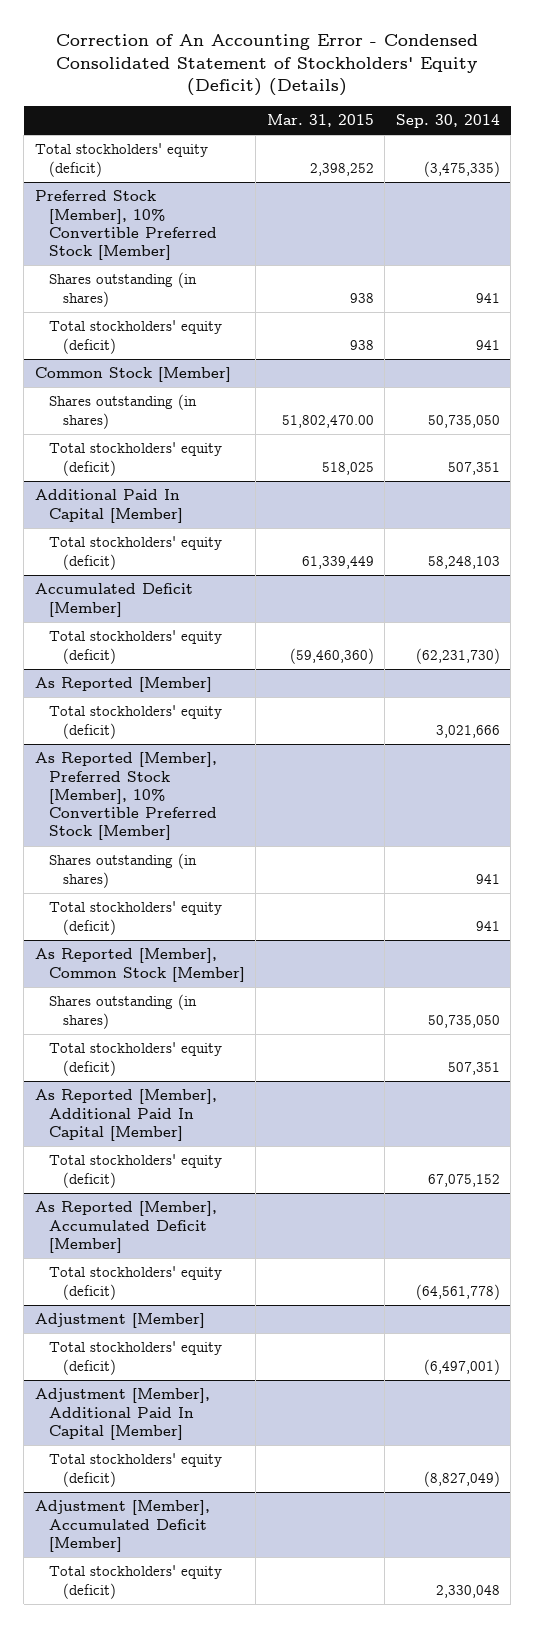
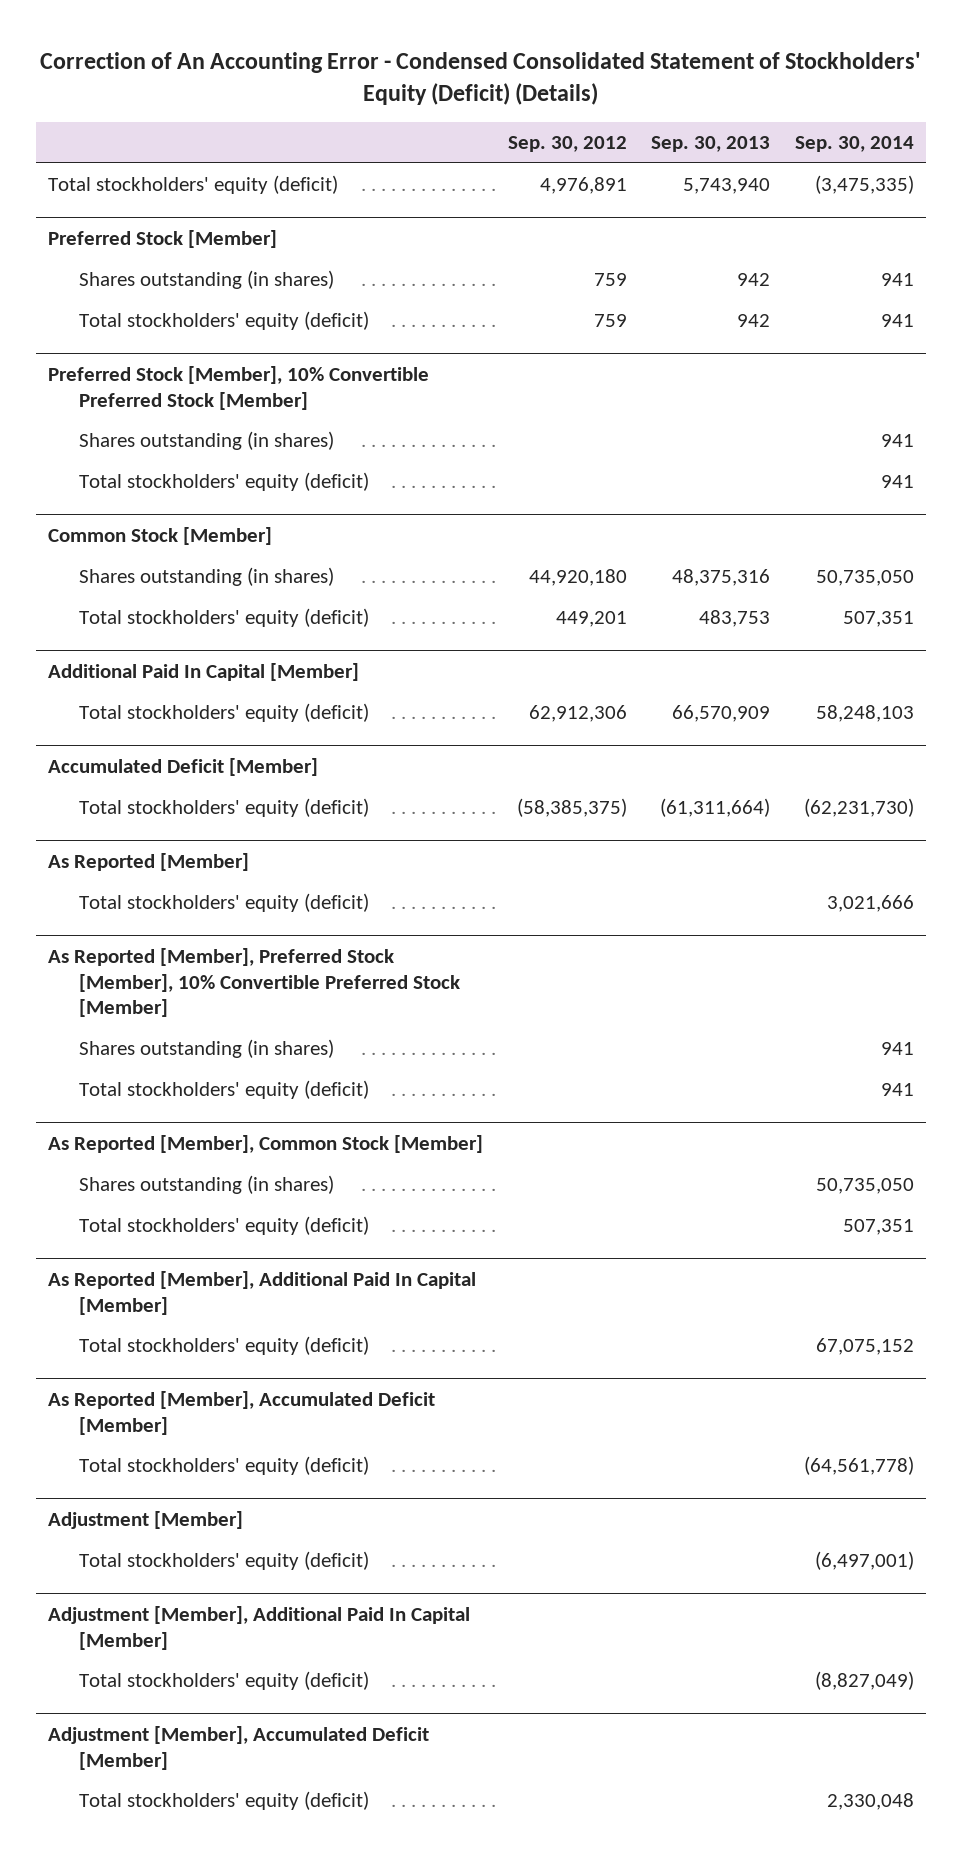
[266,114,374,128] Mar. 31, 2015 -> none
none -> [507,135,627,152] Sep. 30, 2012
none -> [651,135,771,152] Sep. 30, 2013
none -> [48,229,278,248] Preferred Stock [Member]
none -> [78,270,334,290] Shares outstanding (in shares)
none -> [78,311,369,331] Total stockholders' equity (deficit)

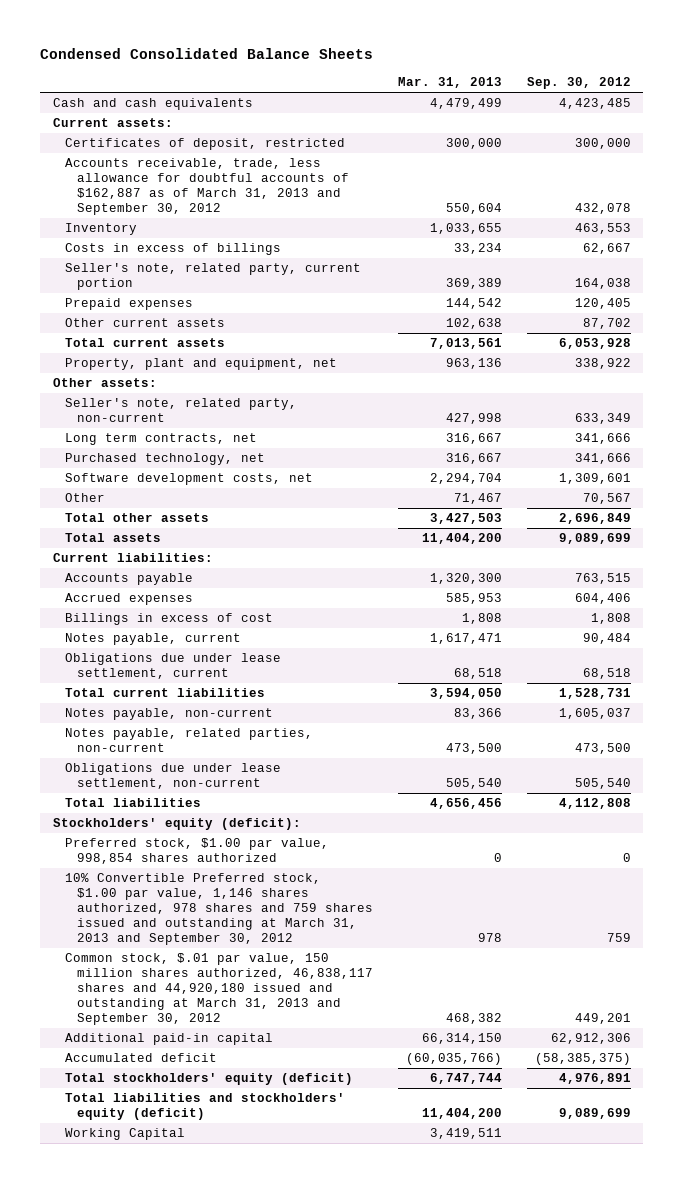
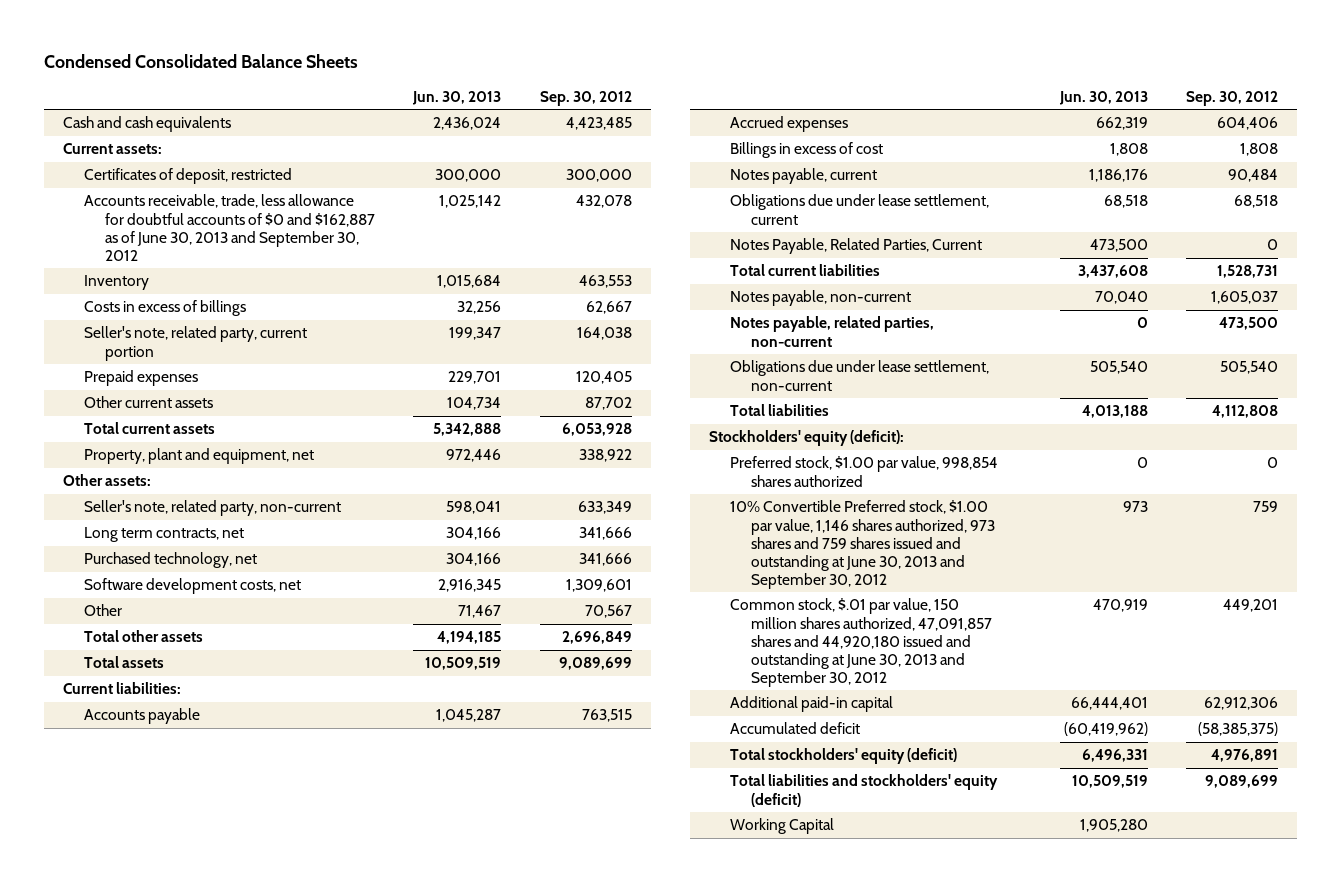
[397,77,502,89] Mar. 31, 2013 -> none
none -> [412,90,502,105] Jun. 30, 2013
[64,158,350,216] Accounts receivable, trade, less allowance for doubtful accounts of $162,887 as of March 31, 2013 and September 30, 2012 -> [83,194,376,261] Accounts receivable, trade, less allowance for doubtful accounts of $0 and $162,887 as of June 30, 2013 and September 30, 2012
none -> [730,238,983,255] Notes Payable, Related Parties, Current
[64,873,374,946] 10% Convertible Preferred stock, $1.00 par value, 1,146 shares authorized, 978 shares and 759 shares issued and outstanding at March 31, 2013 and September 30, 2012 -> [730,500,996,589] 10% Convertible Preferred stock, $1.00 par value, 1,146 shares authorized, 973 shares and 759 shares issued and outstanding at June 30, 2013 and September 30, 2012
[64,953,374,1026] Common stock, $.01 par value, 150 million shares authorized, 46,838,117 shares and 44,920,180 issued and outstanding at March 31, 2013 and September 30, 2012 -> [730,598,993,687] Common stock, $.01 par value, 150 million shares authorized, 47,091,857 shares and 44,920,180 issued and outstanding at June 30, 2013 and September 30, 2012

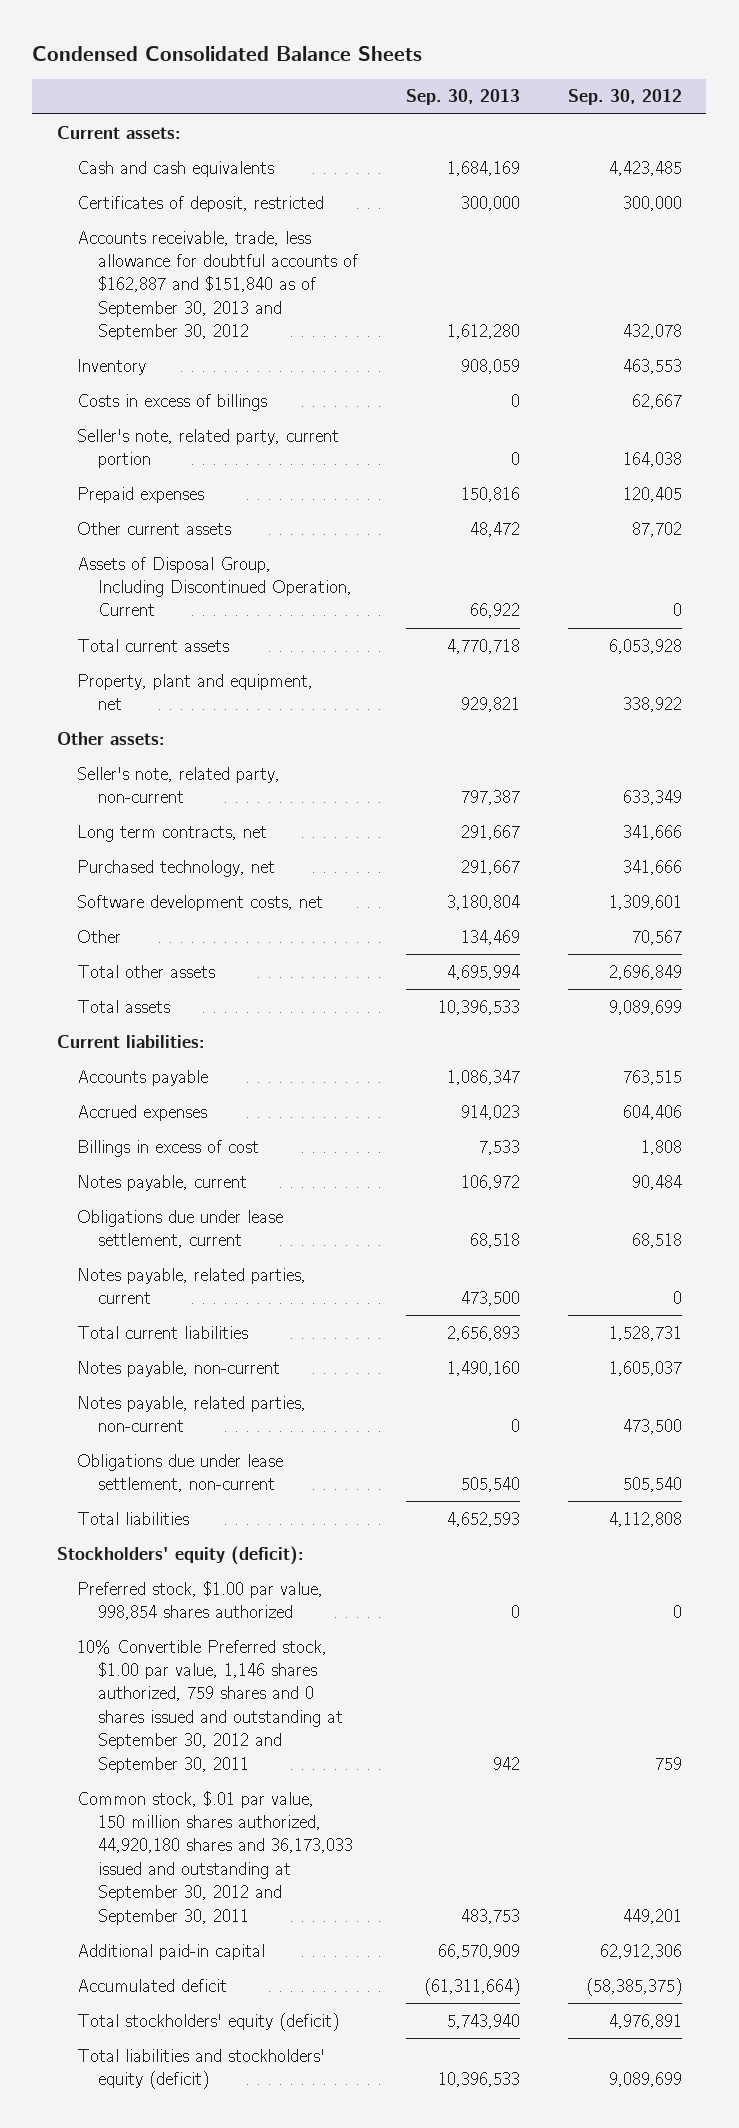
[412,90,502,105] Jun. 30, 2013 -> none
none -> [406,89,521,106] Sep. 30, 2013
[62,116,231,133] Cash and cash equivalents -> [77,160,275,177] Cash and cash equivalents
[83,194,376,261] Accounts receivable, trade, less allowance for doubtful accounts of $0 and $162,887 as of June 30, 2013 and September 30, 2012 -> [77,230,359,341] Accounts receivable, trade, less allowance for doubtful accounts of $162,887 and $151,840 as of September 30, 2013 and September 30, 2012
none -> [77,556,353,617] Assets of Disposal Group, Including Discontinued Operation, Current
[730,238,983,255] Notes Payable, Related Parties, Current -> [77,1267,307,1305] Notes payable, related parties, current
[730,500,996,589] 10% Convertible Preferred stock, $1.00 par value, 1,146 shares authorized, 973 shares and 759 shares issued and outstanding at June 30, 2013 and September 30, 2012 -> [77,1639,344,1773] 10% Convertible Preferred stock, $1.00 par value, 1,146 shares authorized, 759 shares and 0 shares issued and outstanding at September 30, 2012 and September 30, 2011
[730,598,993,687] Common stock, $.01 par value, 150 million shares authorized, 47,091,857 shares and 44,920,180 issued and outstanding at June 30, 2013 and September 30, 2012 -> [77,1790,354,1925] Common stock, $.01 par value, 150 million shares authorized, 44,920,180 shares and 36,173,033 issued and outstanding at September 30, 2012 and September 30, 2011
[730,818,835,835] Working Capital -> none

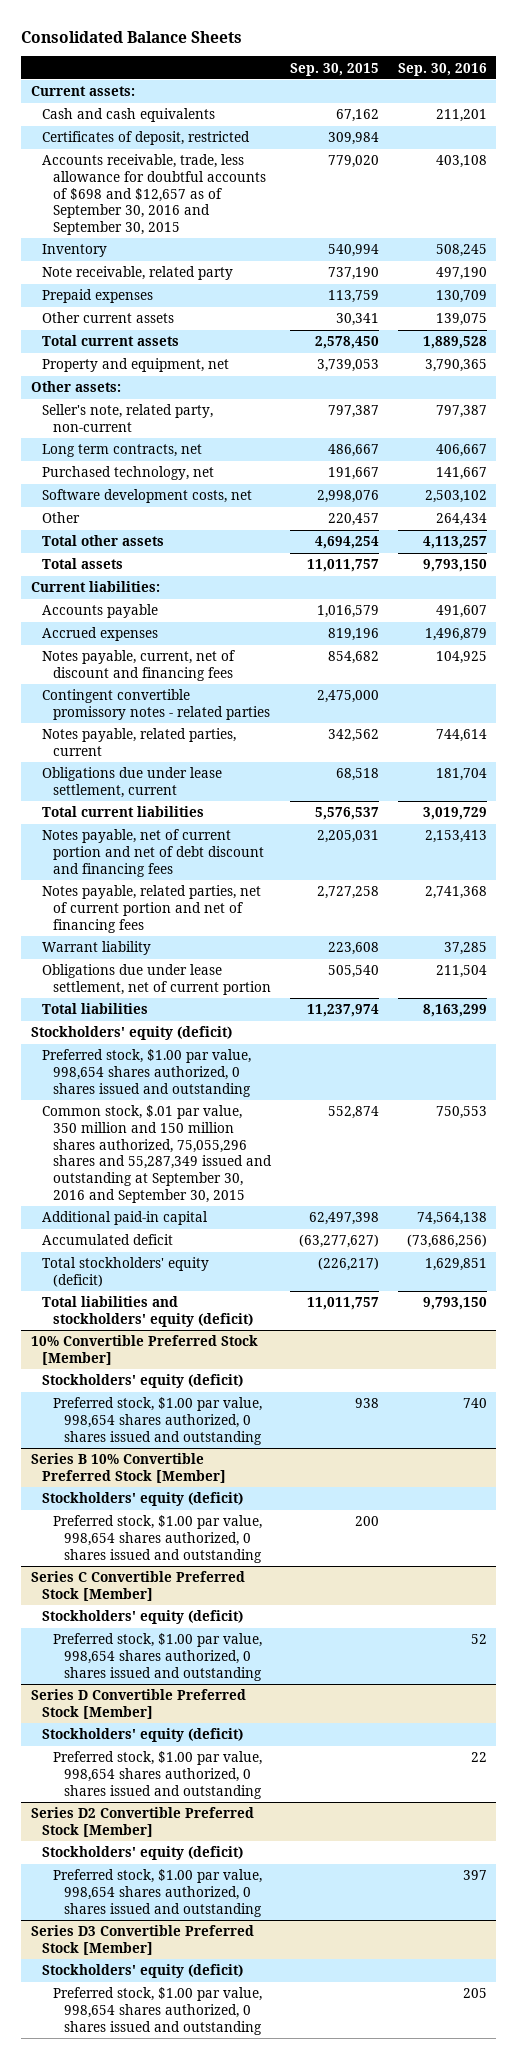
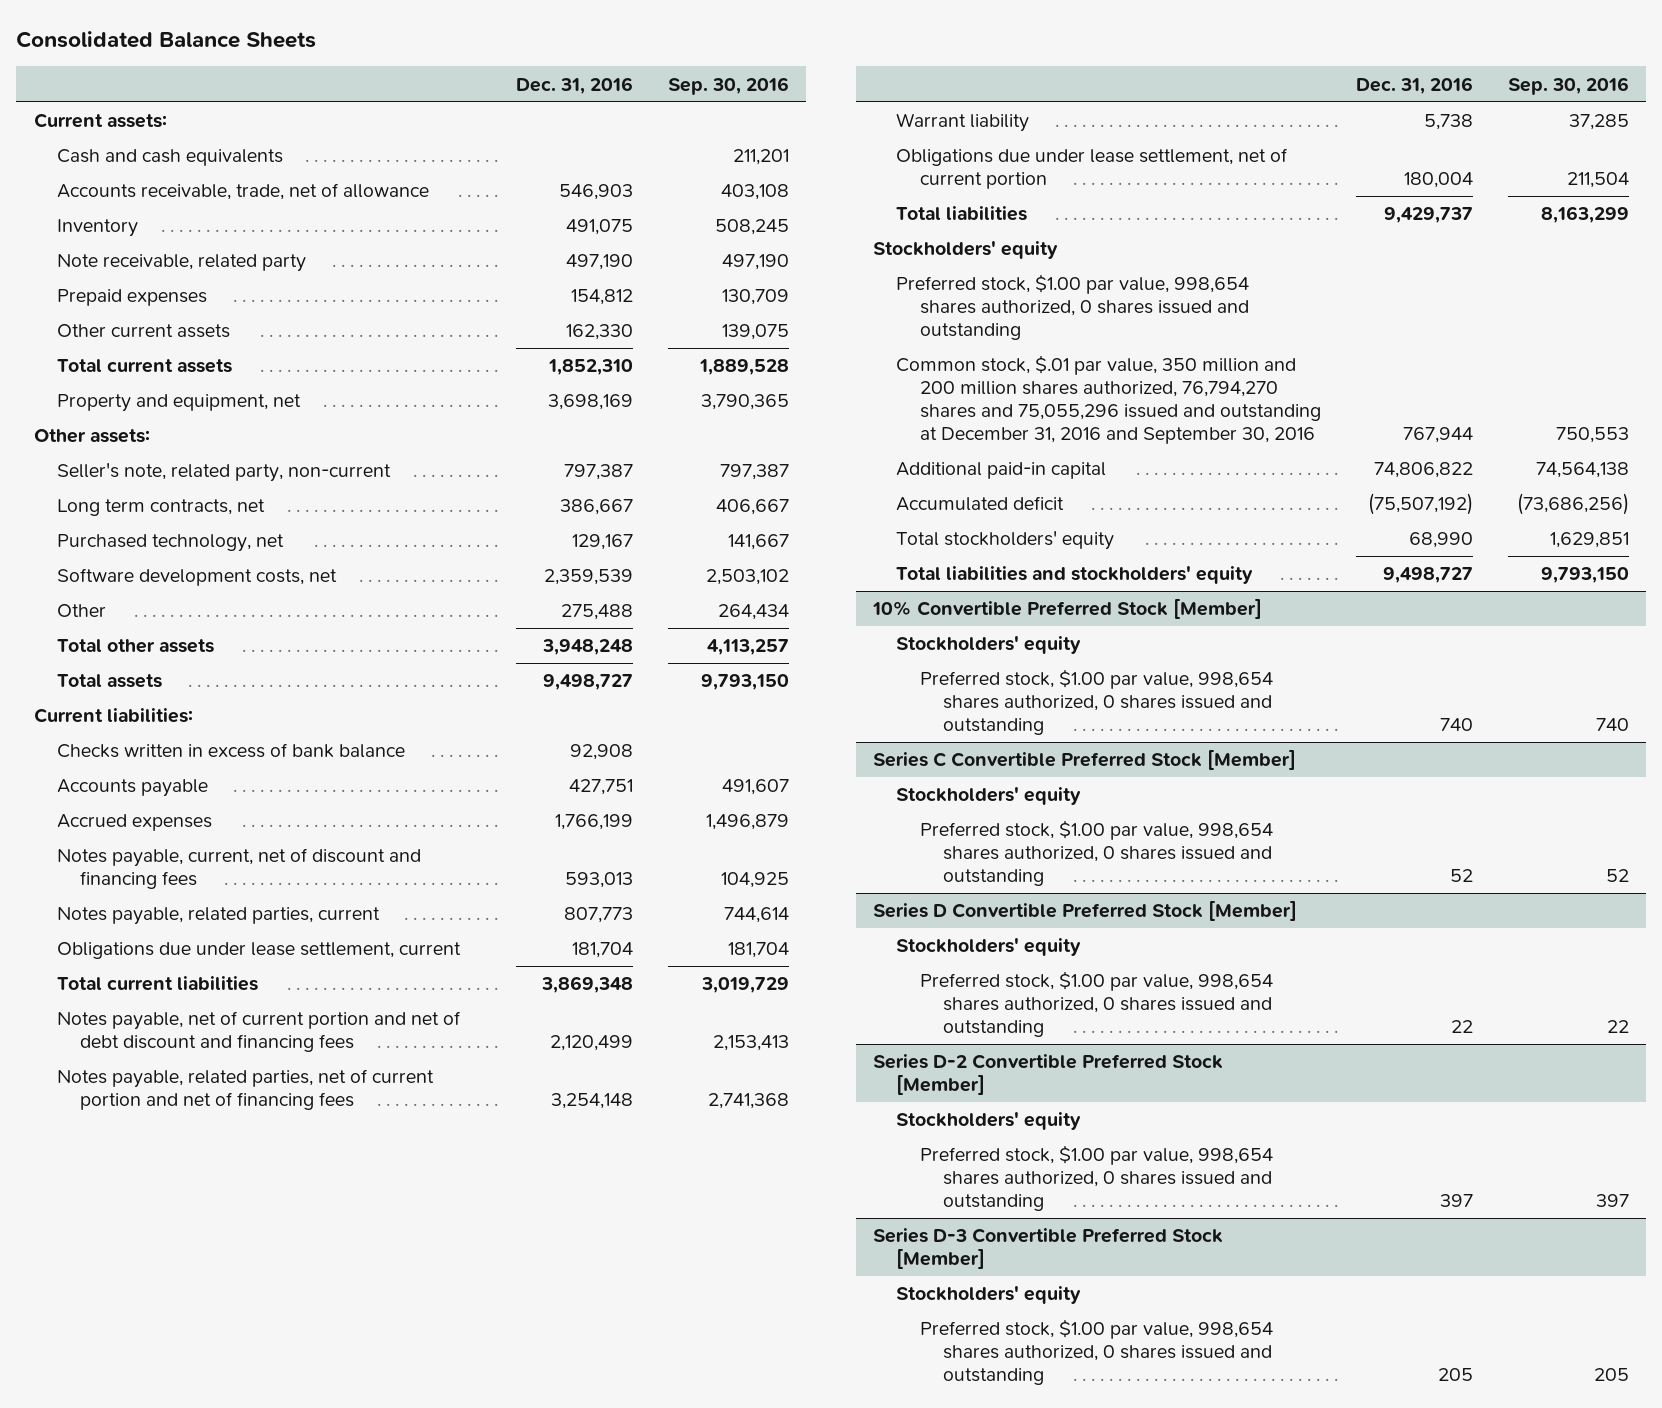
[289,62,379,76] Sep. 30, 2015 -> none
none -> [515,76,633,94] Dec. 31, 2016
[41,131,250,146] Certificates of deposit, restricted -> none
[41,154,267,236] Accounts receivable, trade, less allowance for doubtful accounts of $698 and $12,657 as of September 30, 2016 and September 30, 2015 -> [56,183,429,201] Accounts receivable, trade, net of allowance
none -> [56,743,405,759] Checks written in excess of bank balance
[41,689,271,720] Contingent convertible promissory notes - related parties -> none
[30,1026,232,1041] Stockholders' equity (deficit) -> [873,241,1059,260] Stockholders' equity
[41,1105,273,1203] Common stock, $.01 par value, 350 million and 150 million shares authorized, 75,055,296 shares and 55,287,349 issued and outstanding at September 30, 2016 and September 30, 2015 -> [896,355,1321,445] Common stock, $.01 par value, 350 million and 200 million shares authorized, 76,794,270 shares and 75,055,296 issued and outstanding at December 31, 2016 and September 30, 2016
[41,1257,209,1287] Total stockholders' equity (deficit) -> [896,531,1115,551] Total stockholders' equity
[41,1296,254,1327] Total liabilities and stockholders' equity (deficit) -> [896,566,1254,585] Total liabilities and stockholders' equity
[41,1374,243,1389] Stockholders' equity (deficit) -> [896,636,1082,655] Stockholders' equity
[30,1453,226,1483] Series B 10% Convertible Preferred Stock [Member] -> none
[41,1492,243,1507] Stockholders' equity (deficit) -> none
[53,1515,263,1563] Preferred stock, $1.00 par value, 998,654 shares authorized, 0 shares issued and outstanding -> none
[41,1610,243,1625] Stockholders' equity (deficit) -> [896,787,1082,806] Stockholders' equity
[41,1728,243,1743] Stockholders' equity (deficit) -> [896,938,1082,957] Stockholders' equity
[30,1807,254,1837] Series D2 Convertible Preferred Stock [Member] -> [873,1054,1224,1096] Series D-2 Convertible Preferred Stock [Member]
[41,1846,243,1861] Stockholders' equity (deficit) -> [896,1112,1082,1131] Stockholders' equity
[30,1925,254,1955] Series D3 Convertible Preferred Stock [Member] -> [873,1228,1224,1270] Series D-3 Convertible Preferred Stock [Member]
[41,1964,243,1979] Stockholders' equity (deficit) -> [896,1286,1082,1305] Stockholders' equity

